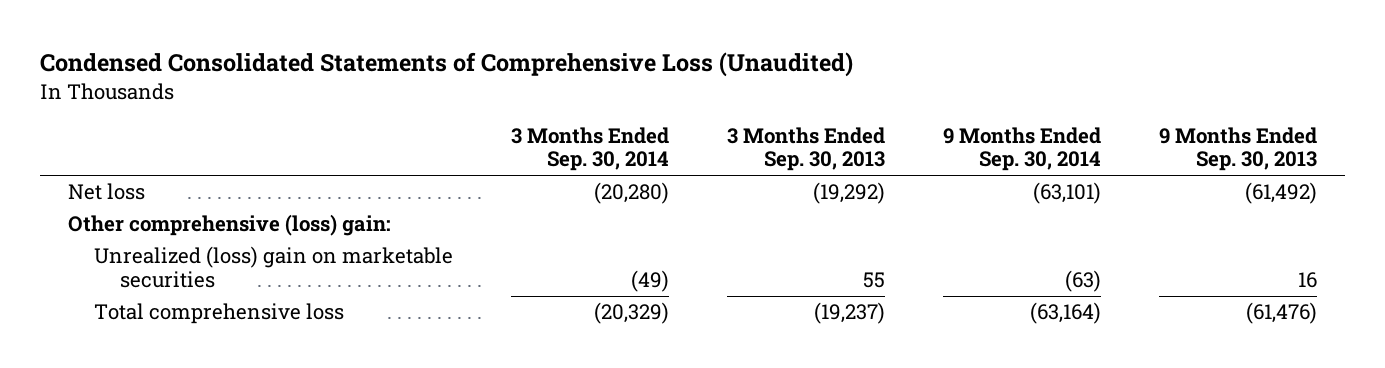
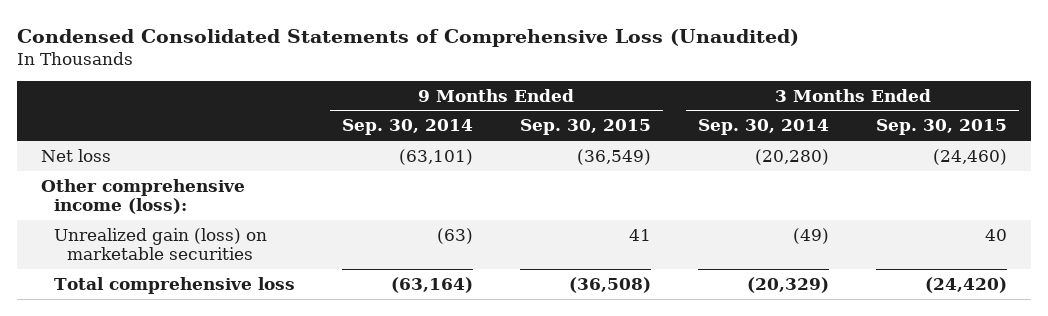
[726,126,885,172] 3 Months Ended Sep. 30, 2013 -> none
[1158,126,1317,172] 9 Months Ended Sep. 30, 2013 -> none
none -> [520,119,652,136] Sep. 30, 2015
none -> [876,119,1008,136] Sep. 30, 2015
[68,214,392,237] Other comprehensive (loss) gain: -> [40,178,245,214] Other comprehensive income (loss):
[94,246,454,289] Unrealized (loss) gain on marketable securities -> [53,227,267,260] Unrealized gain (loss) on marketable securities

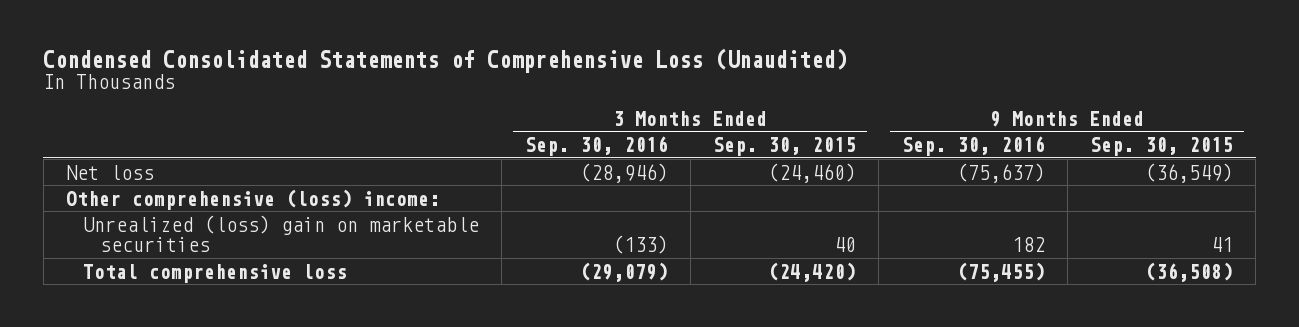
[341,119,473,136] Sep. 30, 2014 -> none
[698,119,830,136] Sep. 30, 2014 -> none
none -> [524,135,668,156] Sep. 30, 2016
none -> [901,135,1045,156] Sep. 30, 2016
[40,178,245,214] Other comprehensive income (loss): -> [65,188,440,210] Other comprehensive (loss) income:
[53,227,267,260] Unrealized gain (loss) on marketable securities -> [82,214,479,252] Unrealized (loss) gain on marketable securities

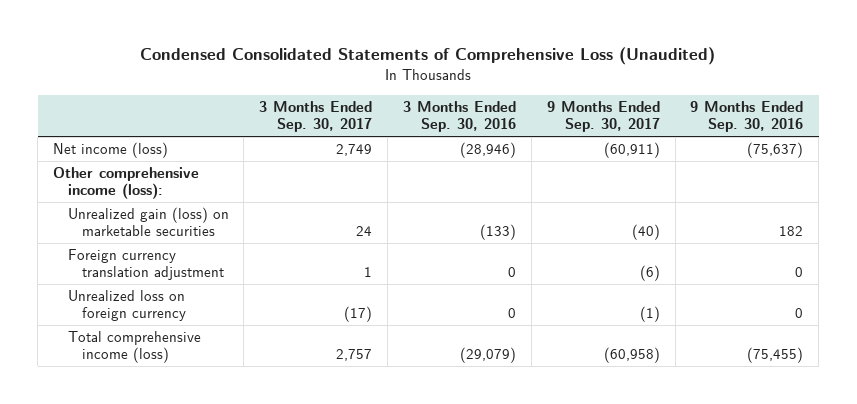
[713,136,857,156] Sep. 30, 2015 -> none
[1090,136,1234,156] Sep. 30, 2015 -> none
none -> [259,101,373,133] 3 Months Ended Sep. 30, 2017
none -> [546,101,660,133] 9 Months Ended Sep. 30, 2017
[65,164,154,180] Net loss -> [53,142,169,159] Net income (loss)
[65,188,440,210] Other comprehensive (loss) income: -> [53,167,200,200] Other comprehensive income (loss):
[82,214,479,252] Unrealized (loss) gain on marketable securities -> [67,207,229,237] Unrealized gain (loss) on marketable securities
none -> [67,249,224,281] Foreign currency translation adjustment
none -> [67,290,186,322] Unrealized loss on foreign currency
[82,263,347,283] Total comprehensive loss -> [67,331,201,364] Total comprehensive income (loss)

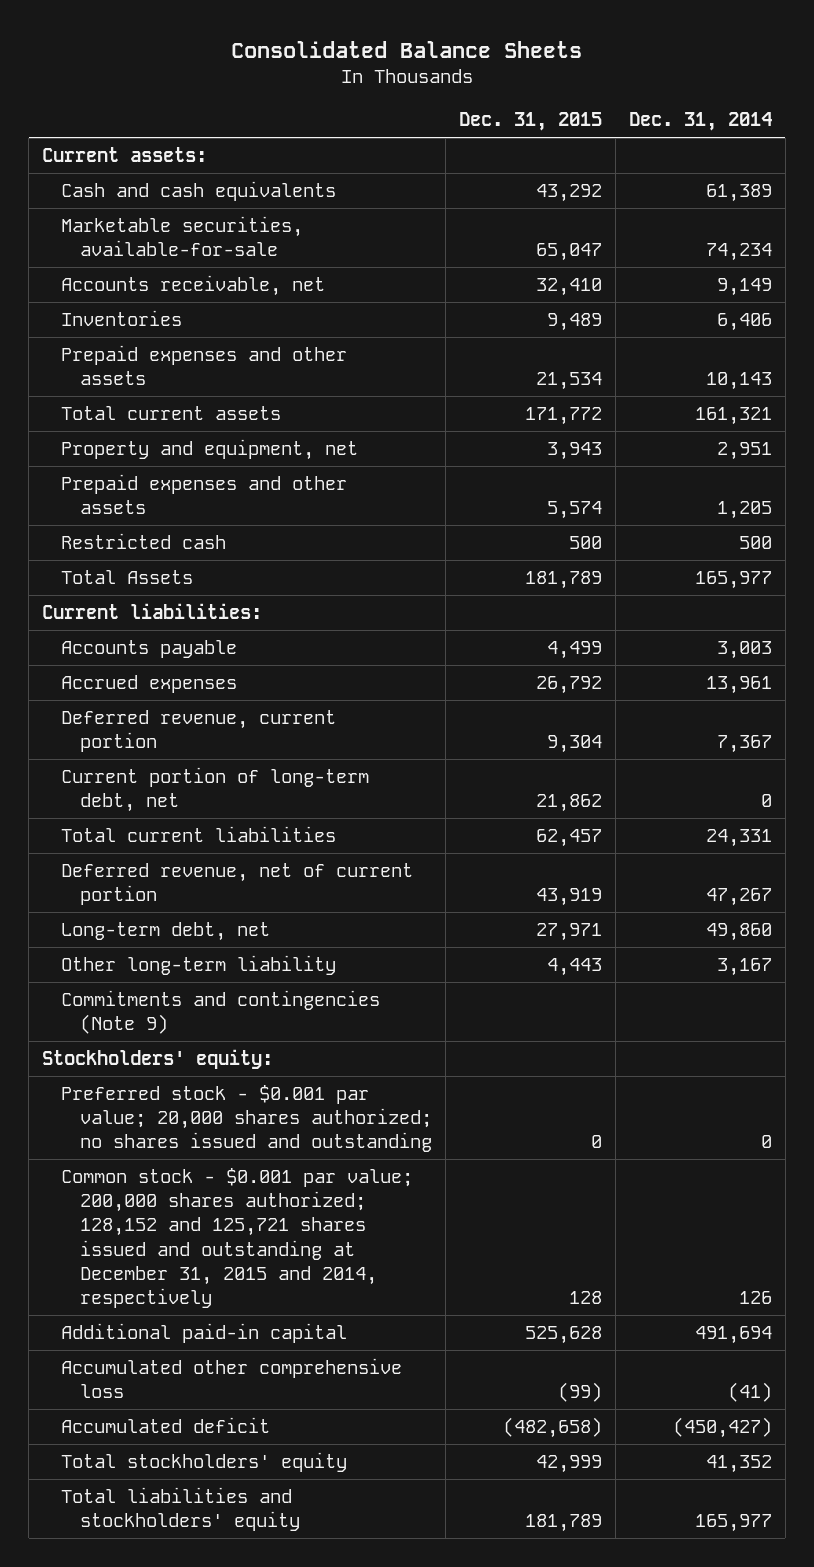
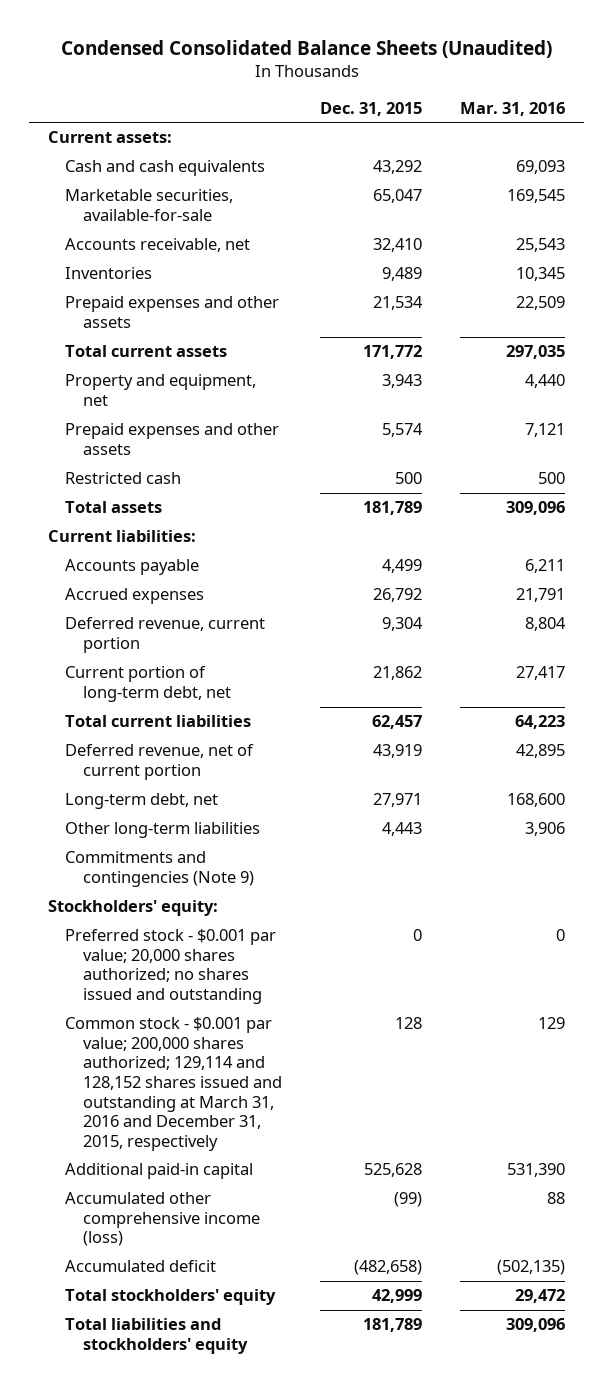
[231,41,583,59] Consolidated Balance Sheets -> [60,39,552,58] Condensed Consolidated Balance Sheets (Unaudited)
[629,112,773,132] Dec. 31, 2014 -> none
none -> [460,101,566,116] Mar. 31, 2016
[61,570,194,585] Total Assets -> [65,501,163,514] Total assets
[61,955,337,976] Other long-term liability -> [65,822,261,839] Other long-term liabilities
[61,1168,414,1309] Common stock - $0.001 par value; 200,000 shares authorized; 128,152 and 125,721 shares issued and outstanding at December 31, 2015 and 2014, respectively -> [65,1017,282,1151] Common stock - $0.001 par value; 200,000 shares authorized; 129,114 and 128,152 shares issued and outstanding at March 31, 2016 and December 31, 2015, respectively
[61,1358,403,1399] Accumulated other comprehensive loss -> [65,1192,260,1247] Accumulated other comprehensive income (loss)

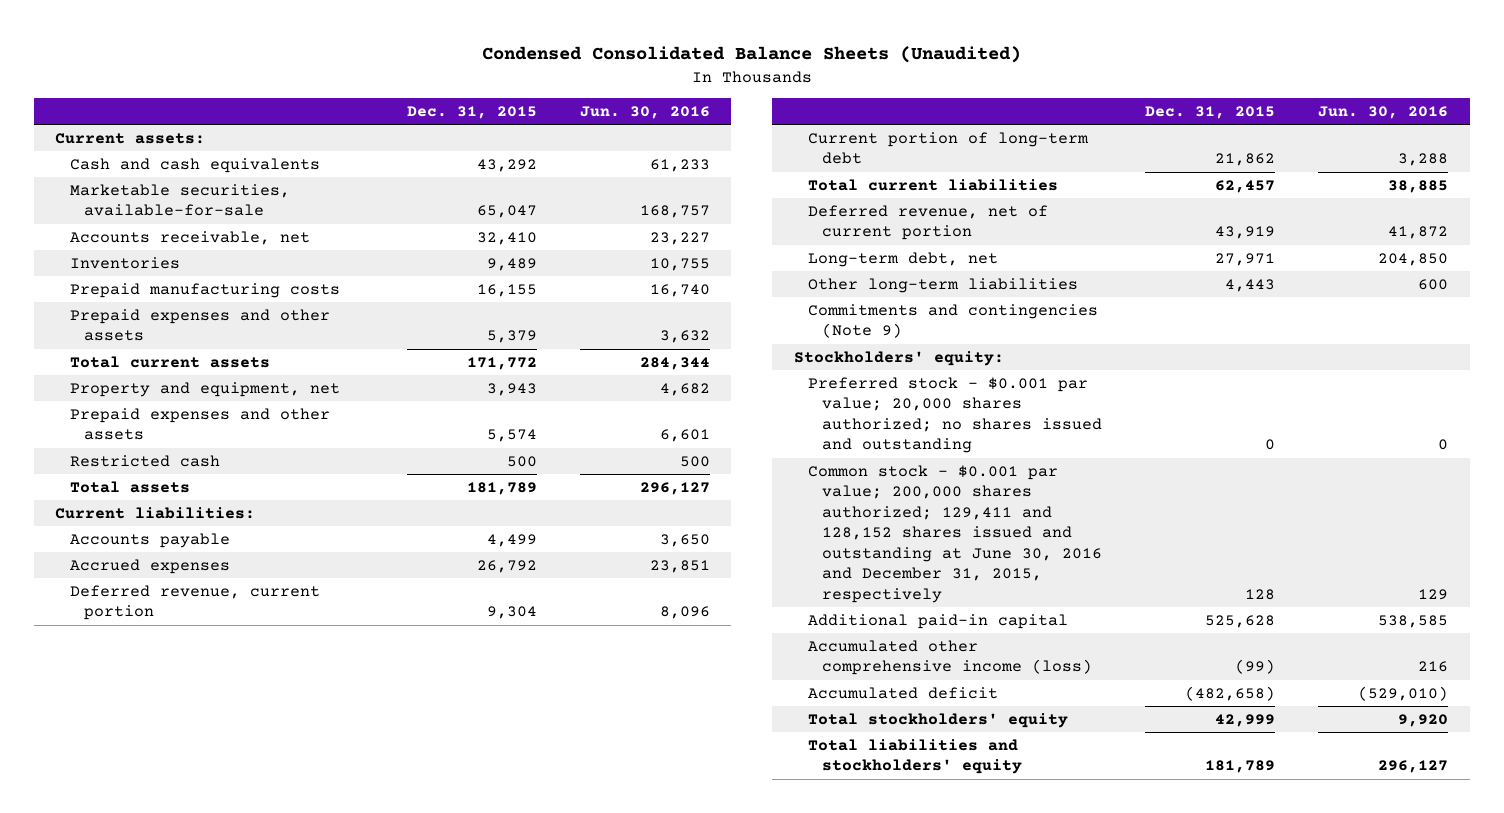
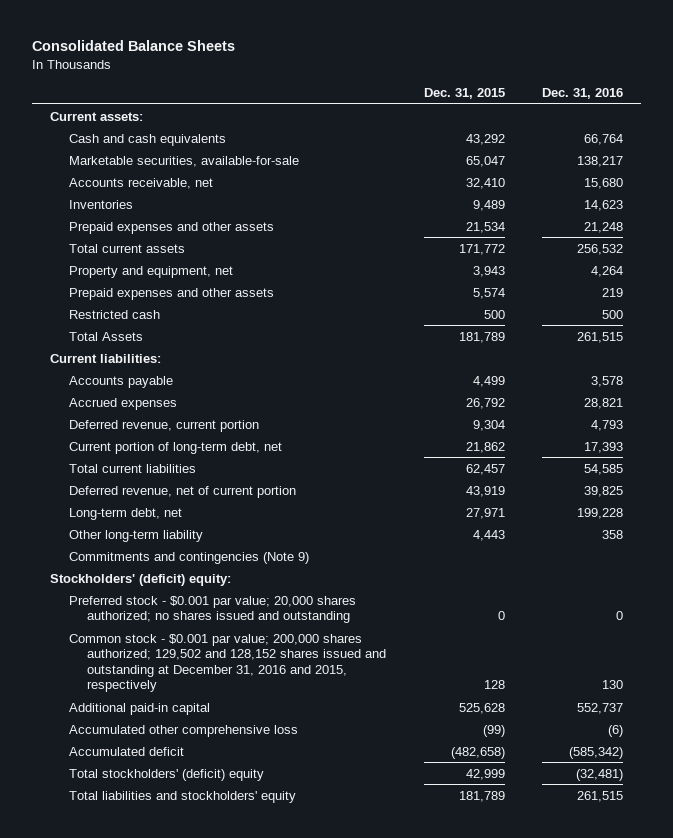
[481,46,1021,64] Condensed Consolidated Balance Sheets (Unaudited) -> [31,40,235,52] Consolidated Balance Sheets
[579,106,710,120] Jun. 30, 2016 -> none
none -> [541,88,623,100] Dec. 31, 2016
[69,282,340,298] Prepaid manufacturing costs -> none
[486,330,537,344] 5,379 -> [465,221,505,233] 21,534
[69,480,190,493] Total assets -> [68,331,143,341] Total Assets
[808,131,1090,165] Current portion of long-term debt -> [68,441,282,454] Current portion of long-term debt, net
[808,277,1079,293] Other long-term liabilities -> [68,529,203,542] Other long-term liability
[793,350,1004,366] Stockholders' equity: -> [50,573,232,586] Stockholders' (deficit) equity:
[808,464,1103,603] Common stock - $0.001 par value; 200,000 shares authorized; 129,411 and 128,152 shares issued and outstanding at June 30, 2016 and December 31, 2015, respectively -> [68,633,387,693] Common stock - $0.001 par value; 200,000 shares authorized; 129,502 and 128,152 shares issued and outstanding at December 31, 2016 and 2015, respectively
[808,639,1093,676] Accumulated other comprehensive income (loss) -> [68,724,298,737] Accumulated other comprehensive loss
[808,712,1069,728] Total stockholders' equity -> [68,768,264,781] Total stockholders' (deficit) equity

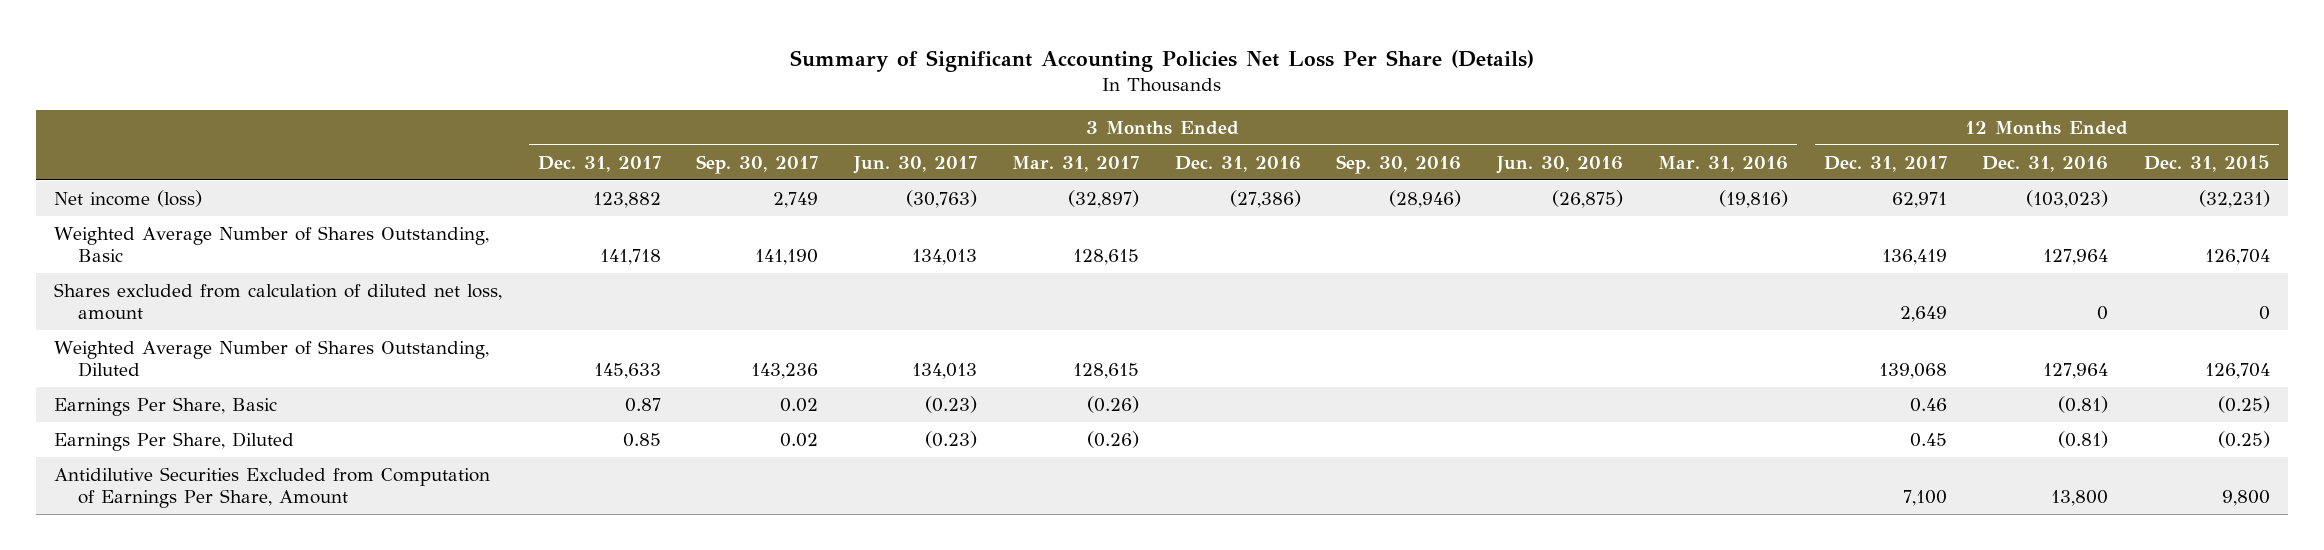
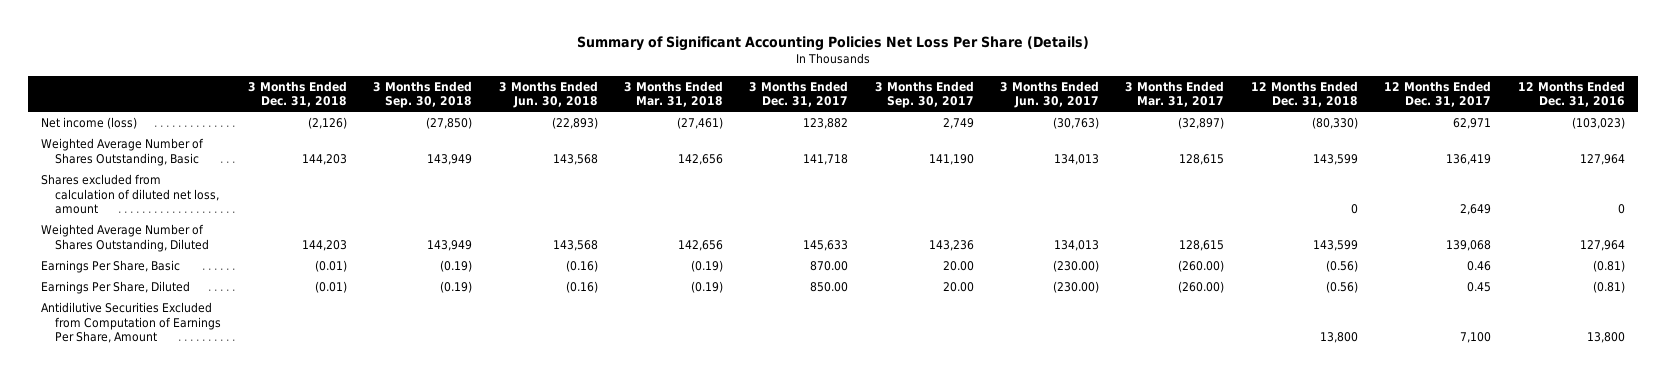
[1174,155,1301,172] Dec. 31, 2016 -> none
[1336,154,1462,174] Sep. 30, 2016 -> none
[1495,155,1623,174] Jun. 30, 2016 -> none
[1658,155,1789,172] Mar. 31, 2016 -> none
[2143,154,2270,172] Dec. 31, 2015 -> none
none -> [247,80,347,108] 3 Months Ended Dec. 31, 2018
none -> [373,80,473,109] 3 Months Ended Sep. 30, 2018
none -> [498,80,598,109] 3 Months Ended Jun. 30, 2018
none -> [623,80,723,108] 3 Months Ended Mar. 31, 2018
none -> [1250,80,1358,108] 12 Months Ended Dec. 31, 2018
[624,398,661,413] 0.87 -> [810,261,849,272] 870.00
[780,398,819,413] 0.02 -> [942,261,974,272] 20.00
[924,396,977,414] (0.23) -> [1053,260,1100,273] (230.00)
[1087,396,1140,414] (0.26) -> [1178,260,1225,273] (260.00)
[622,433,661,448] 0.85 -> [810,282,849,293] 850.00
[780,433,819,448] 0.02 -> [942,282,974,293] 20.00
[924,431,977,449] (0.23) -> [1053,281,1100,294] (230.00)
[1087,431,1140,449] (0.26) -> [1178,281,1225,294] (260.00)

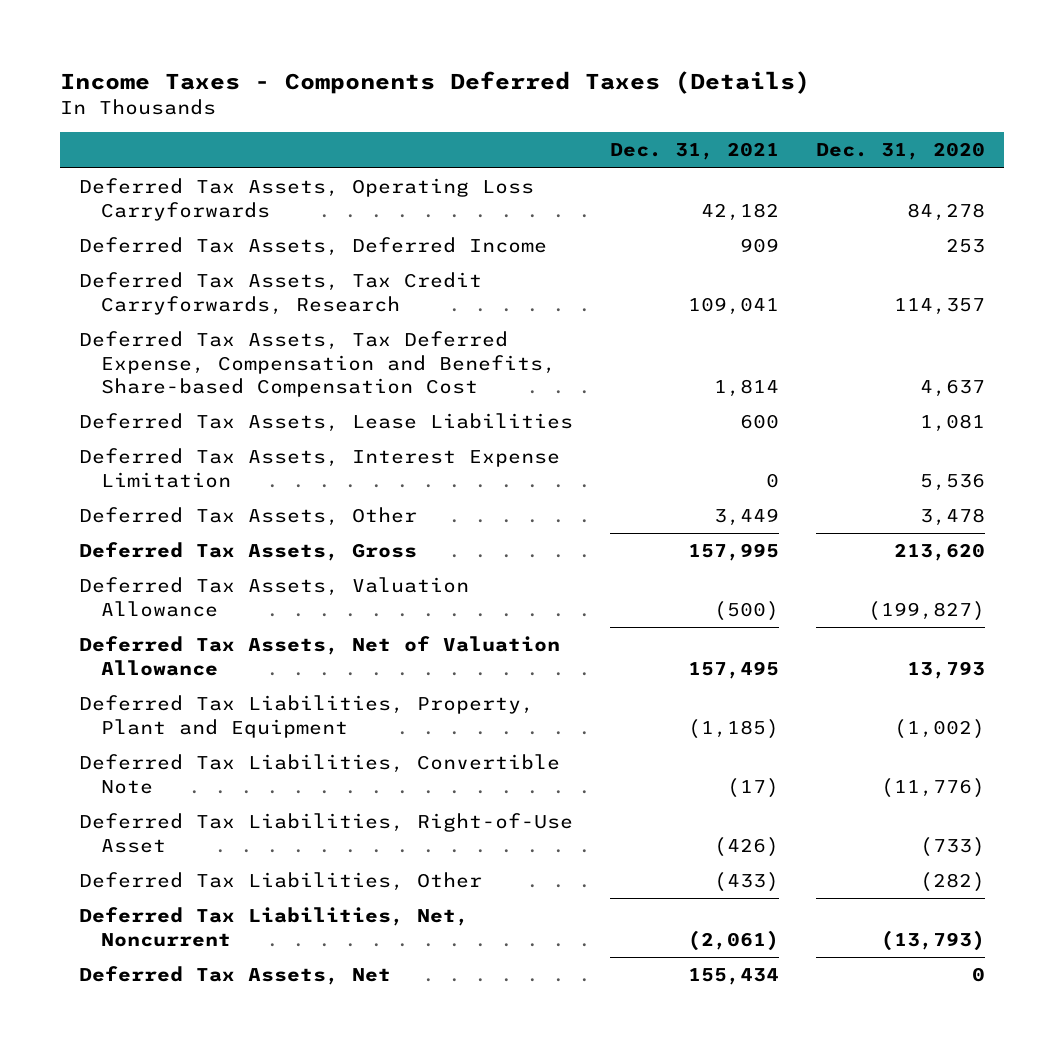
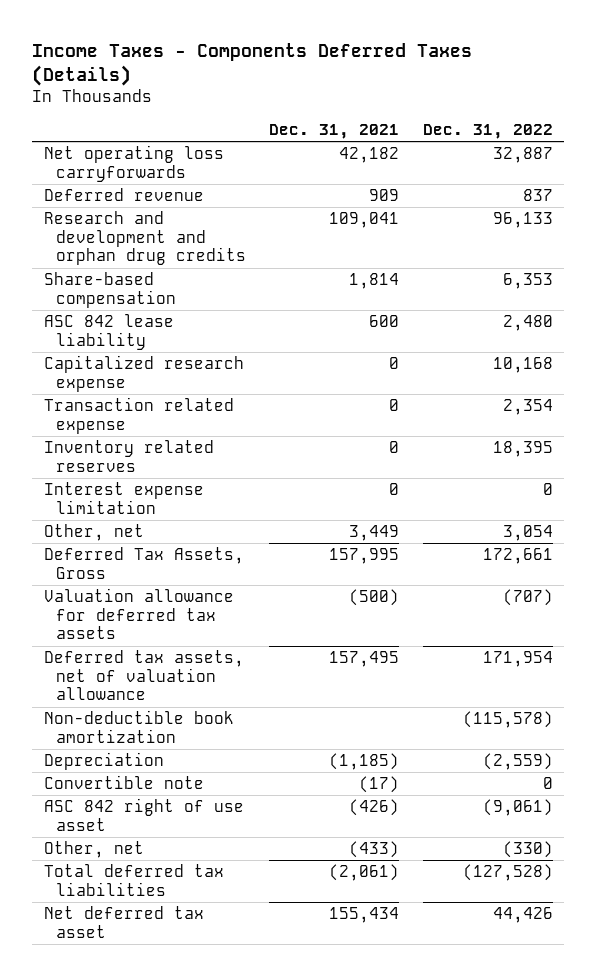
[816,142,986,161] Dec. 31, 2020 -> none
none -> [422,124,553,140] Dec. 31, 2022
[78,178,534,221] Deferred Tax Assets, Operating Loss Carryforwards -> [44,145,225,182] Net operating loss carryforwards
[78,237,547,257] Deferred Tax Assets, Deferred Income -> [44,188,205,202] Deferred revenue
[78,272,482,315] Deferred Tax Assets, Tax Credit Carryforwards, Research -> [44,211,247,266] Research and development and orphan drug credits
[78,331,556,397] Deferred Tax Assets, Tax Deferred Expense, Compensation and Benefits, Share-based Compensation Cost -> [44,272,177,308] Share-based compensation
[78,413,573,433] Deferred Tax Assets, Lease Liabilities -> [44,314,175,350] ASC 842 lease liability
none -> [44,355,245,392] Capitalized research expense
none -> [44,397,235,434] Transaction related expense
none -> [44,440,215,472] Inventory related reserves
[78,448,560,488] Deferred Tax Assets, Interest Expense Limitation -> [44,482,205,514] Interest expense limitation
[78,507,417,527] Deferred Tax Assets, Other -> [44,524,145,542] Other, net
[78,577,469,617] Deferred Tax Assets, Valuation Allowance -> [44,588,235,640] Valuation allowance for deferred tax assets
[78,636,560,676] Deferred Tax Assets, Net of Valuation Allowance -> [44,650,245,701] Deferred tax assets, net of valuation allowance
none -> [44,710,235,743] Non-deductible book amortization
[78,695,534,738] Deferred Tax Liabilities, Property, Plant and Equipment -> [44,752,165,771] Depreciation
[78,754,560,794] Deferred Tax Liabilities, Convertible Note -> [44,775,205,790] Convertible note
[78,813,573,853] Deferred Tax Liabilities, Right-of-Use Asset -> [44,798,245,831] ASC 842 right of use asset
[78,872,482,892] Deferred Tax Liabilities, Other -> [44,841,145,859] Other, net
[78,907,469,947] Deferred Tax Liabilities, Net, Noncurrent -> [44,864,225,896] Total deferred tax liabilities
[78,966,391,986] Deferred Tax Assets, Net -> [44,906,205,938] Net deferred tax asset

